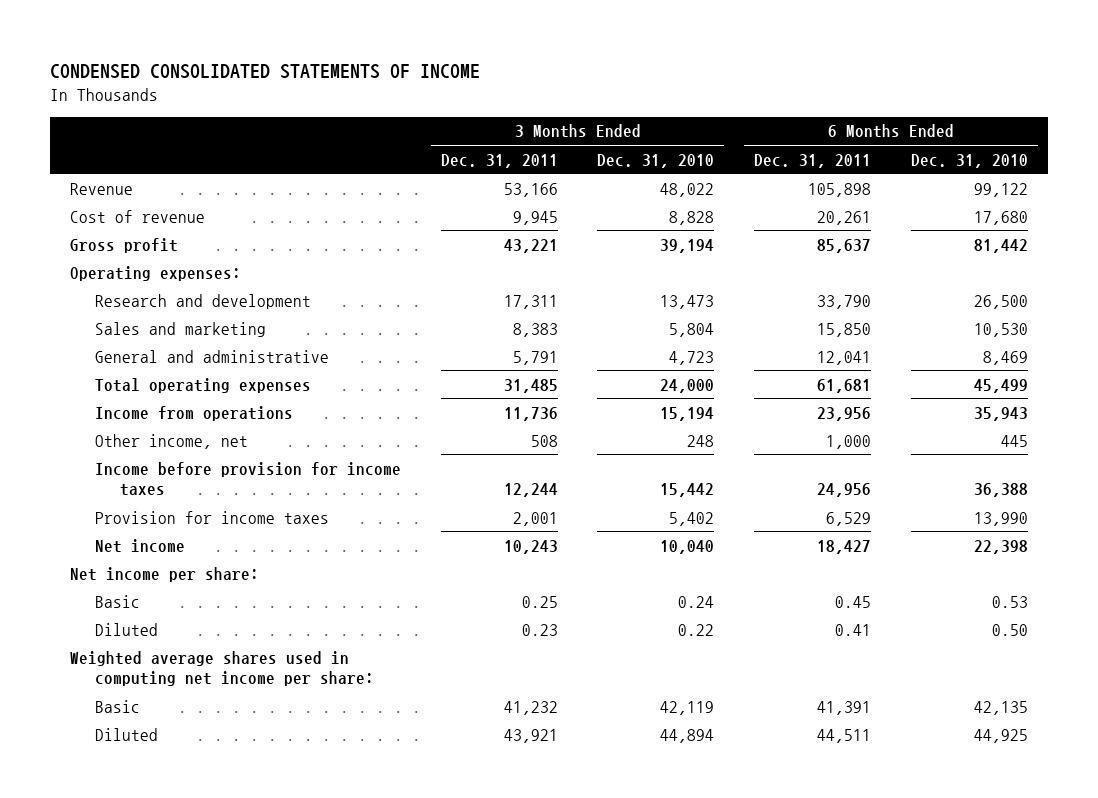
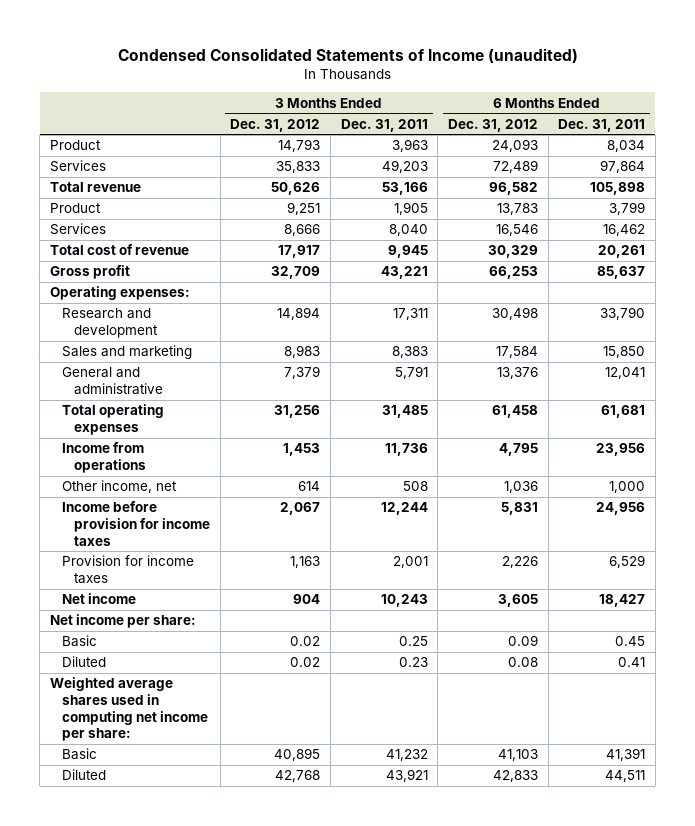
[50,63,481,79] CONDENSED CONSOLIDATED STATEMENTS OF INCOME -> [117,47,578,64] Condensed Consolidated Statements of Income (unaudited)
[597,153,715,168] Dec. 31, 2010 -> none
[910,153,1028,168] Dec. 31, 2010 -> none
none -> [230,118,321,132] Dec. 31, 2012
none -> [448,118,539,132] Dec. 31, 2012
none -> [50,140,102,151] Product
none -> [50,160,107,173] Services
[70,182,134,195] Revenue -> [50,182,142,193] Total revenue
none -> [50,203,102,214] Product
none -> [50,223,107,236] Services
[70,209,206,223] Cost of revenue -> [50,244,190,256] Total cost of revenue

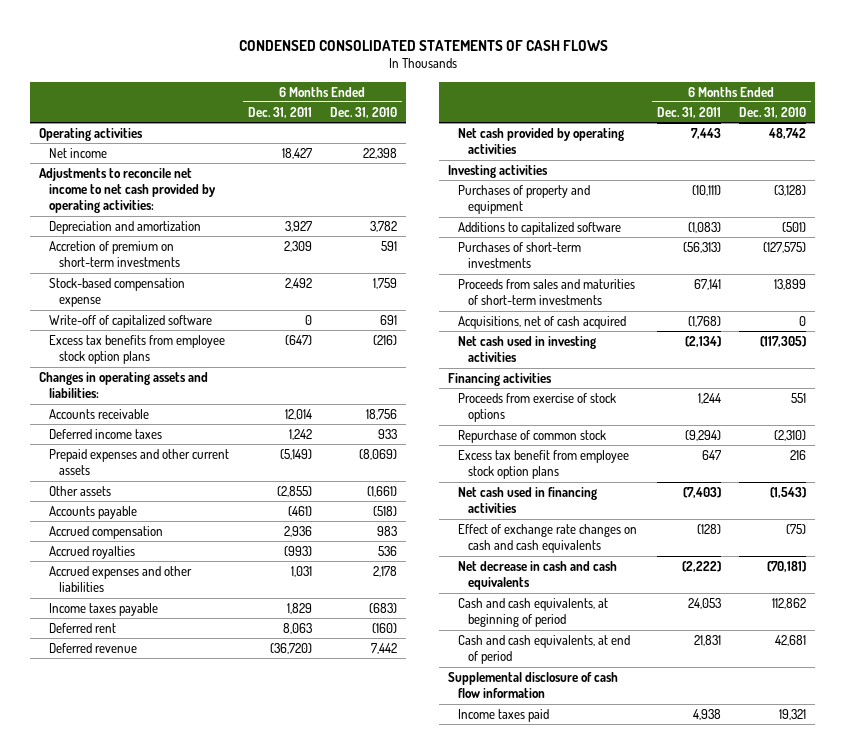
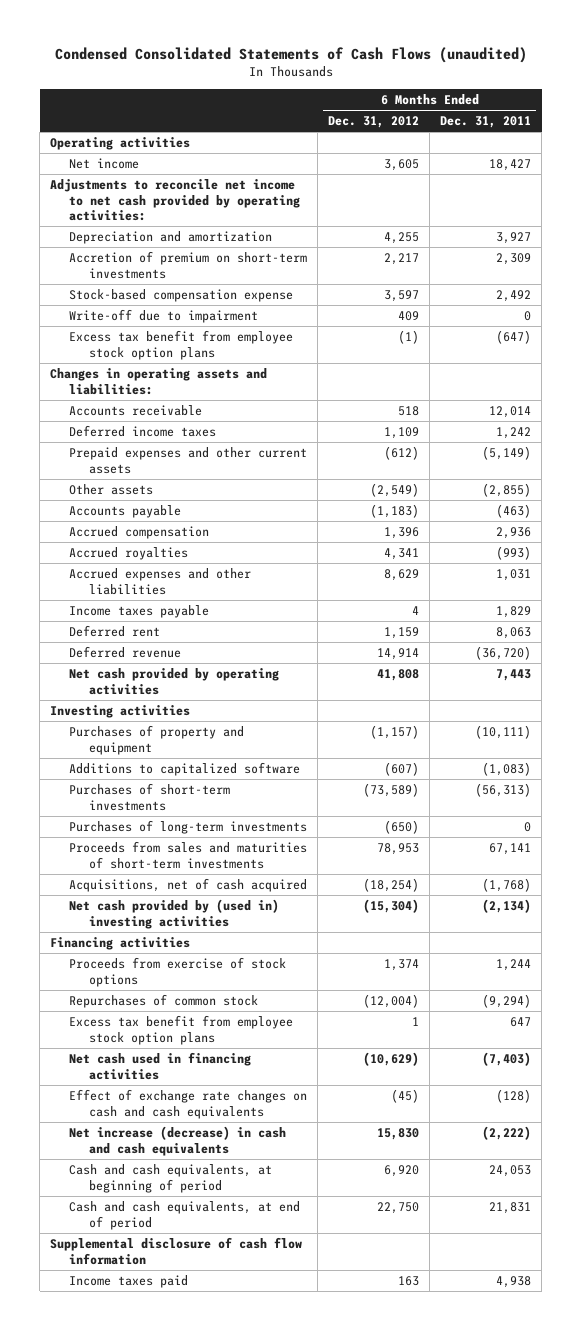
[238,39,608,51] CONDENSED CONSOLIDATED STATEMENTS OF CASH FLOWS -> [54,47,527,64] Condensed Consolidated Statements of Cash Flows (unaudited)
[330,107,398,119] Dec. 31, 2010 -> none
none -> [328,116,420,129] Dec. 31, 2012
[49,315,213,329] Write-off of capitalized software -> [69,309,259,324] Write-off due to impairment
[49,335,226,365] Excess tax benefits from employee stock option plans -> [69,330,294,360] Excess tax benefit from employee stock option plans
[287,506,312,517] (461) -> [496,504,532,519] (463)
none -> [69,820,308,835] Purchases of long-term investments
[458,336,597,363] Net cash used in investing activities -> [69,899,280,929] Net cash provided by (used in) investing activities
[458,430,607,444] Repurchase of common stock -> [69,994,259,1009] Repurchases of common stock
[458,561,618,591] Net decrease in cash and cash equivalents -> [69,1126,287,1156] Net increase (decrease) in cash and cash equivalents

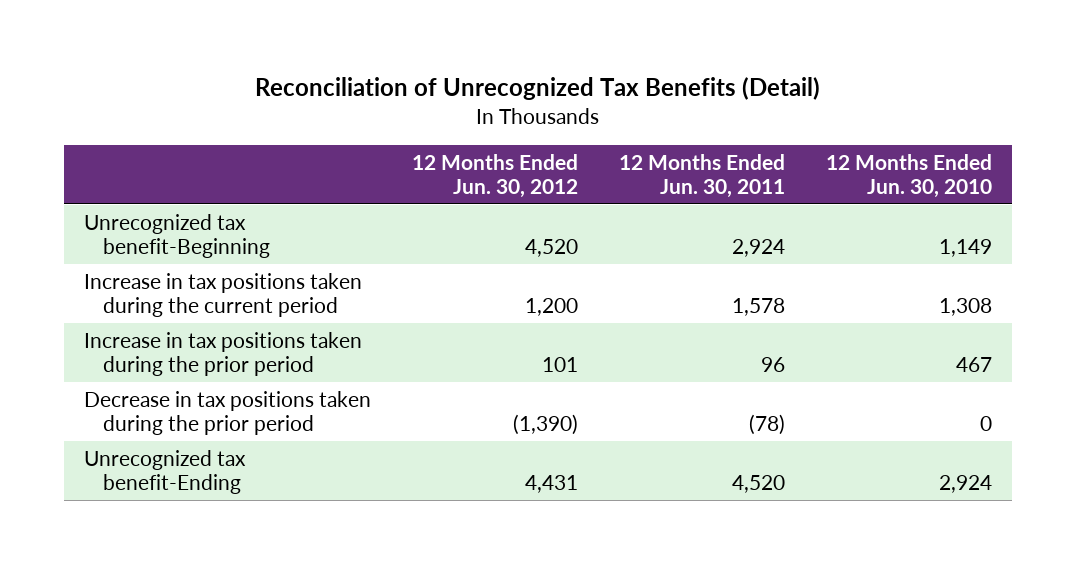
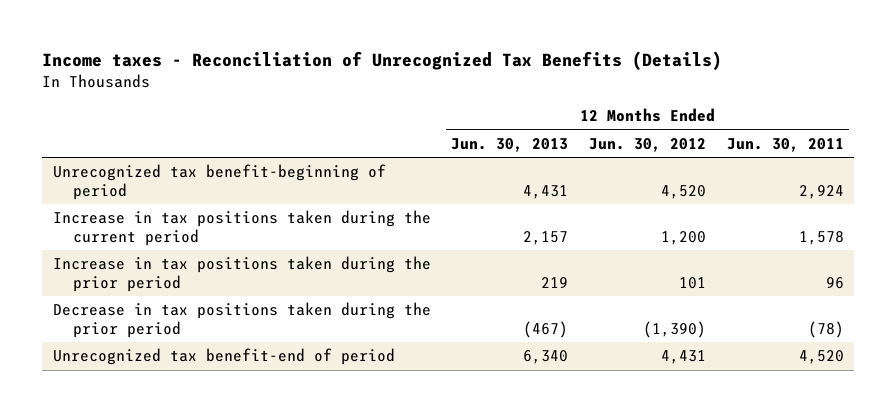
[255,77,821,101] Reconciliation of Unrecognized Tax Benefits (Detail) -> [42,51,723,71] Income taxes - Reconciliation of Unrecognized Tax Benefits (Details)
[825,153,992,198] 12 Months Ended Jun. 30, 2010 -> none
none -> [451,137,569,152] Jun. 30, 2013
[84,213,271,258] Unrecognized tax benefit-Beginning -> [52,164,386,200] Unrecognized tax benefit-beginning of period
[84,449,247,494] Unrecognized tax benefit-Ending -> [52,348,395,366] Unrecognized tax benefit-end of period

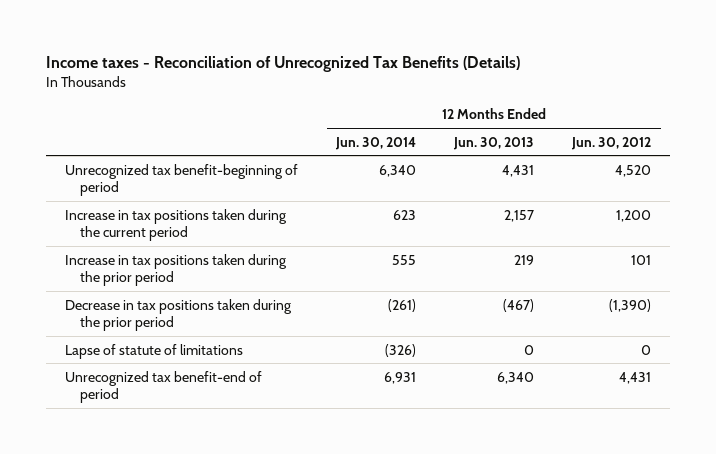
[726,137,844,152] Jun. 30, 2011 -> none
none -> [335,136,417,150] Jun. 30, 2014
none -> [64,343,243,359] Lapse of statute of limitations

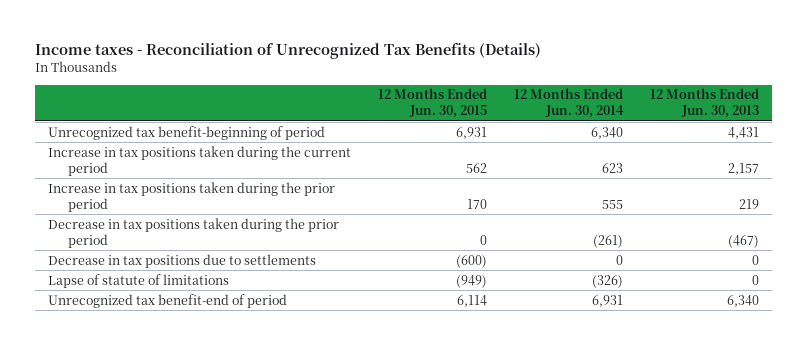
[571,136,652,150] Jun. 30, 2012 -> none
none -> [378,88,488,119] 12 Months Ended Jun. 30, 2015
none -> [48,253,317,268] Decrease in tax positions due to settlements

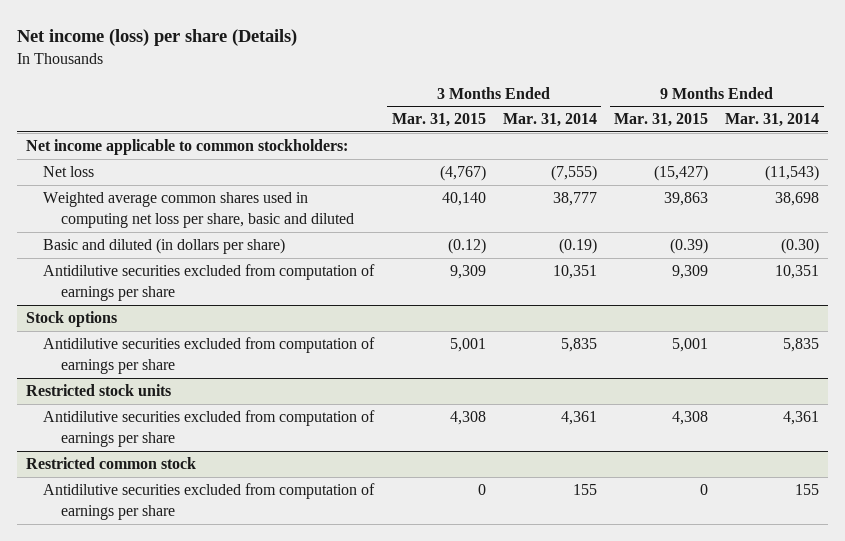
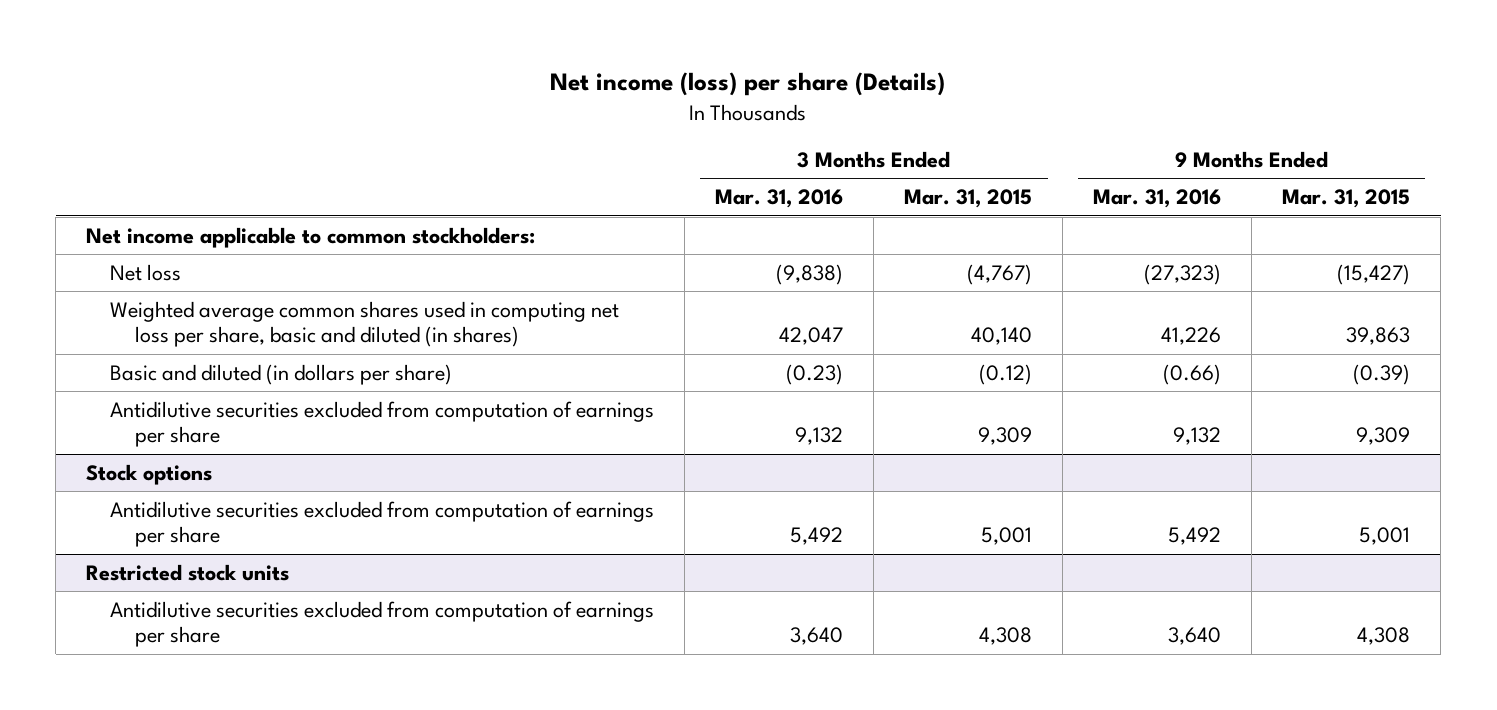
[502,113,597,128] Mar. 31, 2014 -> none
[725,113,820,128] Mar. 31, 2014 -> none
none -> [715,189,844,209] Mar. 31, 2016
none -> [1093,189,1222,209] Mar. 31, 2016
[43,192,355,229] Weighted average common shares used in computing net loss per share, basic and diluted -> [110,300,620,348] Weighted average common shares used in computing net loss per share, basic and diluted (in shares)
[25,457,196,470] Restricted common stock -> none
[43,483,376,521] Antidilutive securities excluded from computation of earnings per share -> none

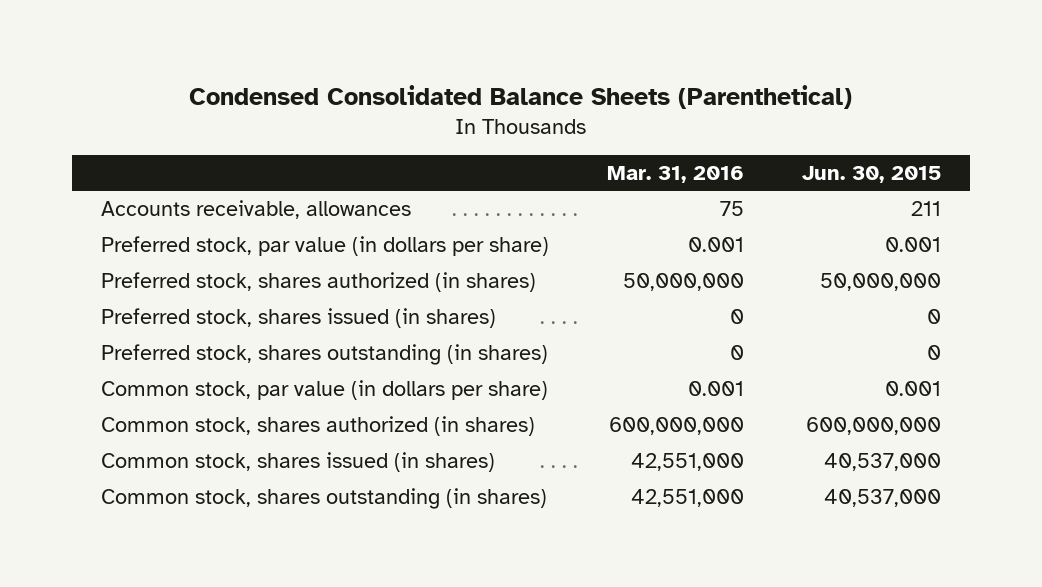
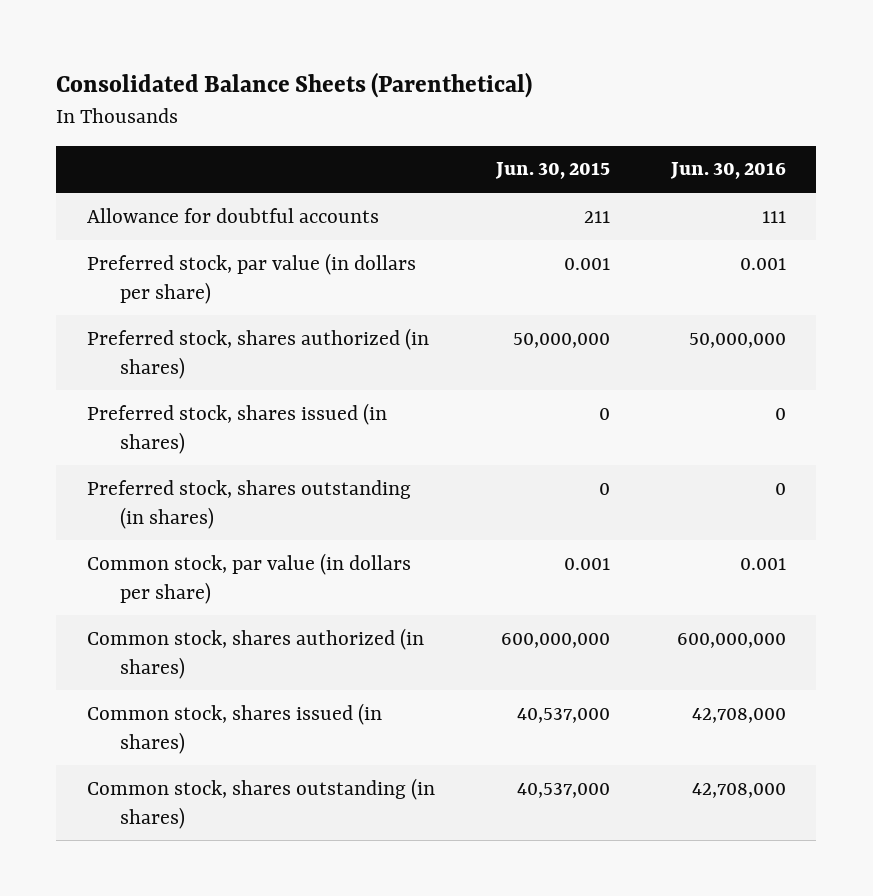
[189,84,853,109] Condensed Consolidated Balance Sheets (Parenthetical) -> [56,71,533,98] Consolidated Balance Sheets (Parenthetical)
[607,165,745,183] Mar. 31, 2016 -> none
none -> [669,162,786,180] Jun. 30, 2016
[100,200,411,220] Accounts receivable, allowances -> [86,207,379,223] Allowance for doubtful accounts

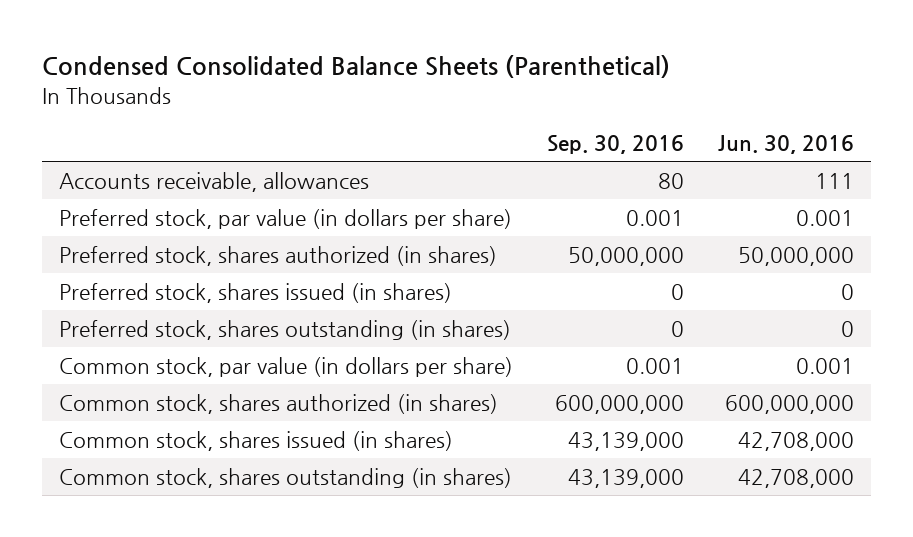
[56,71,533,98] Consolidated Balance Sheets (Parenthetical) -> [41,55,670,79] Condensed Consolidated Balance Sheets (Parenthetical)
[494,162,610,180] Jun. 30, 2015 -> none
none -> [546,134,684,154] Sep. 30, 2016
[86,207,379,223] Allowance for doubtful accounts -> [58,172,369,193] Accounts receivable, allowances

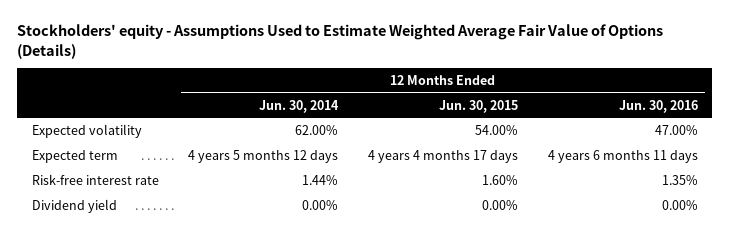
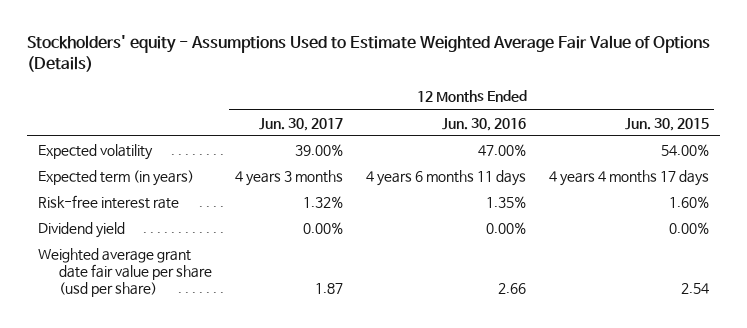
[259,99,340,113] Jun. 30, 2014 -> none
none -> [258,117,343,131] Jun. 30, 2017
[31,149,118,163] Expected term -> [38,170,195,187] Expected term (in years)
none -> [38,248,213,297] Weighted average grant date fair value per share (usd per share)

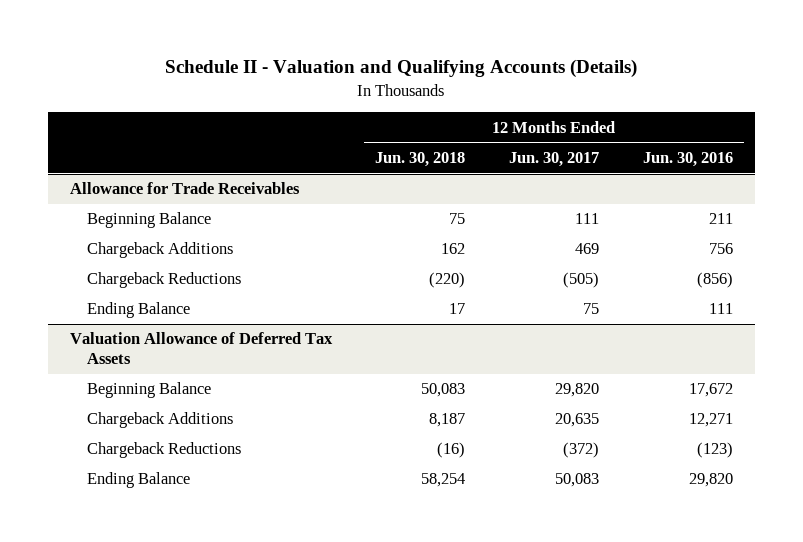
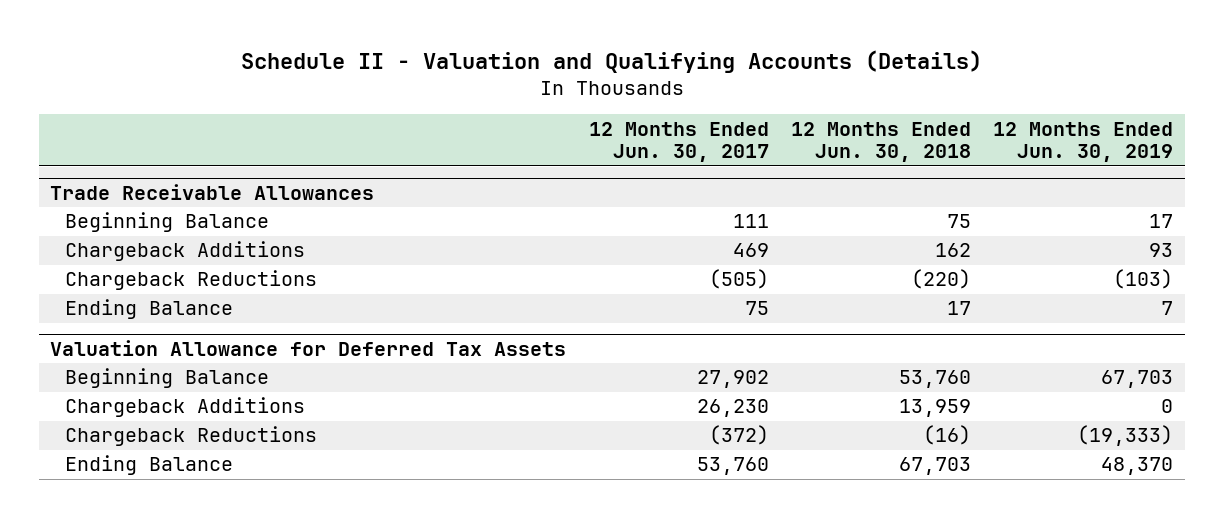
[643,151,734,167] Jun. 30, 2016 -> none
none -> [993,121,1174,163] 12 Months Ended Jun. 30, 2019
[69,182,300,195] Allowance for Trade Receivables -> none
none -> [50,183,375,200] Trade Receivable Allowances
[69,332,333,365] Valuation Allowance of Deferred Tax Assets -> [50,339,567,356] Valuation Allowance for Deferred Tax Assets
[421,383,466,398] 50,083 -> [899,370,972,389] 53,760
[555,383,600,398] 29,820 -> [696,370,769,389] 27,902
[429,413,466,428] 8,187 -> [899,399,972,418] 13,959
[555,413,600,428] 20,635 -> [696,399,769,418] 26,230
[421,473,466,488] 58,254 -> [899,457,972,476] 67,703
[555,473,600,488] 50,083 -> [696,457,769,476] 53,760

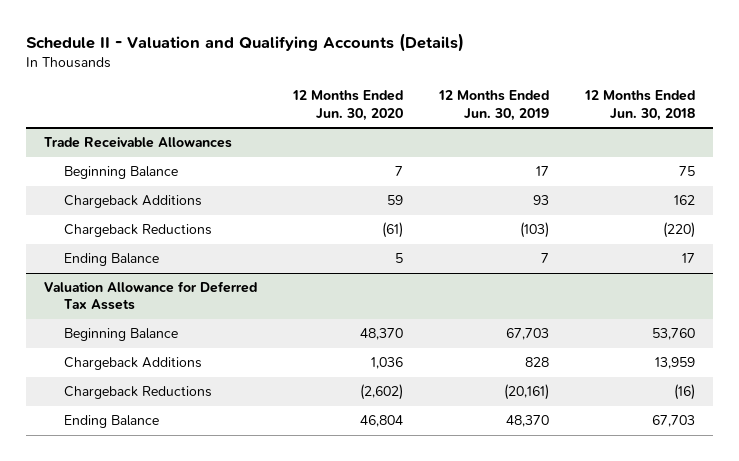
[588,121,769,163] 12 Months Ended Jun. 30, 2017 -> none
none -> [292,90,404,121] 12 Months Ended Jun. 30, 2020
[1161,399,1174,414] 0 -> [524,357,549,368] 828
[1077,425,1174,447] (19,333) -> [503,384,549,401] (20,161)

